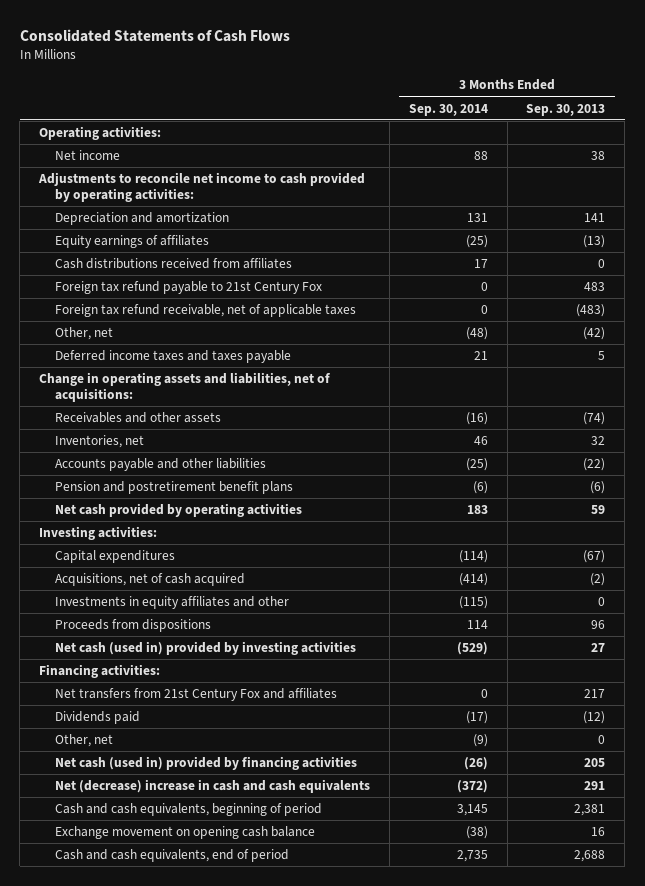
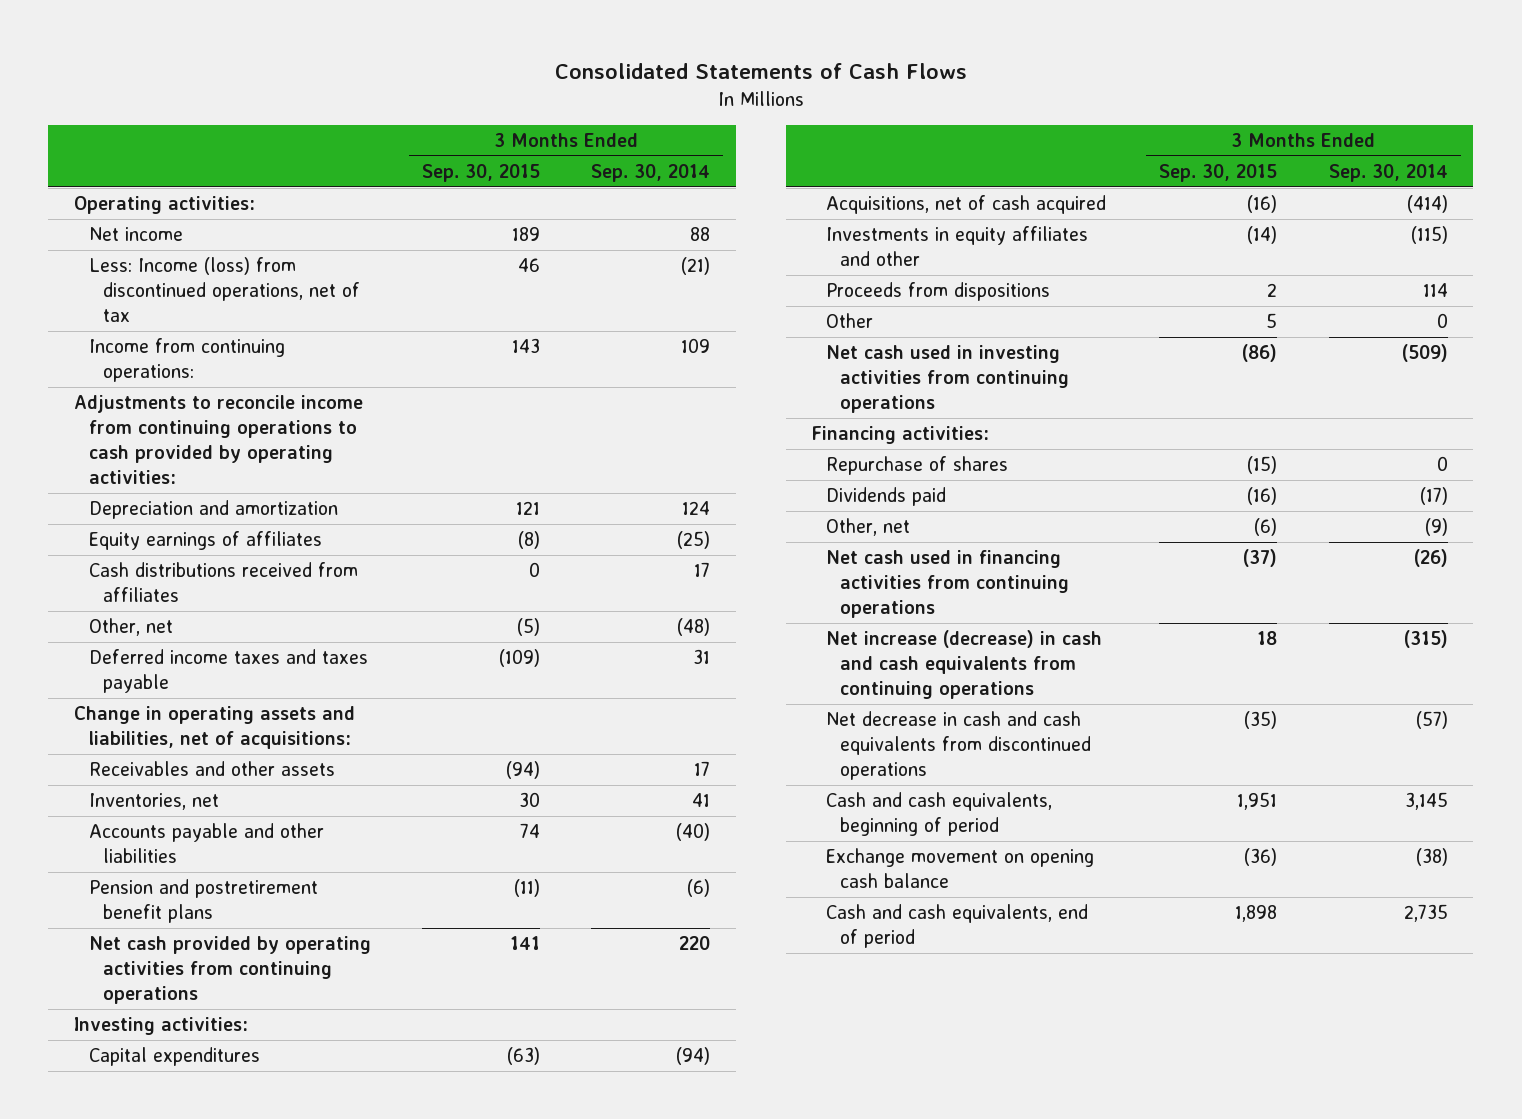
[526,103,606,116] Sep. 30, 2013 -> none
none -> [422,164,541,183] Sep. 30, 2015
none -> [88,257,361,323] Less: Income (loss) from discontinued operations, net of tax
none -> [88,338,285,383] Income from continuing operations:
[38,172,366,202] Adjustments to reconcile net income to cash provided by operating activities: -> [73,395,363,485] Adjustments to reconcile income from continuing operations to cash provided by operating activities:
[466,213,488,223] 131 -> [682,501,711,516] 124
[55,281,323,295] Foreign tax refund payable to 21st Century Fox -> none
[55,304,357,318] Foreign tax refund receivable, net of applicable taxes -> none
[473,351,488,361] 21 -> [693,649,711,665] 31
[465,412,488,426] (16) -> [694,761,711,777] 17
[473,436,488,446] 46 -> [692,793,711,808] 41
[465,458,488,472] (25) -> [676,823,711,842] (40)
[55,503,303,518] Net cash provided by operating activities -> [88,936,371,1005] Net cash provided by operating activities from continuing operations
[466,505,488,515] 183 -> [679,936,711,951] 220
[458,550,488,564] (114) -> [676,1047,711,1066] (94)
none -> [825,313,873,329] Other
[55,641,357,656] Net cash (used in) provided by investing activities -> [825,345,1070,414] Net cash used in investing activities from continuing operations
[456,642,488,656] (529) -> [1401,344,1448,363] (509)
[55,688,338,702] Net transfers from 21st Century Fox and affiliates -> none
none -> [825,456,1008,476] Repurchase of shares
[55,756,358,771] Net cash (used in) provided by financing activities -> [825,550,1070,619] Net cash used in financing activities from continuing operations
[55,779,371,794] Net (decrease) increase in cash and cash equivalents -> [825,630,1102,700] Net increase (decrease) in cash and cash equivalents from continuing operations
[456,780,488,794] (372) -> [1403,630,1448,649] (315)
none -> [825,711,1092,781] Net decrease in cash and cash equivalents from discontinued operations

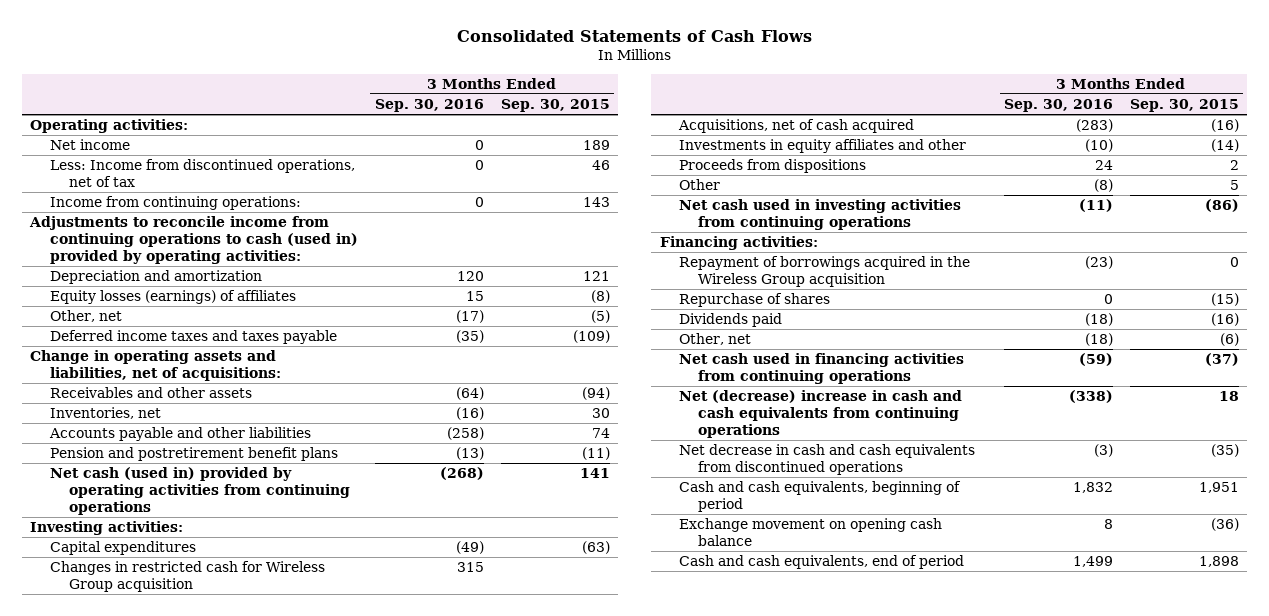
[591,164,711,183] Sep. 30, 2014 -> none
none -> [374,98,484,112] Sep. 30, 2016
[88,257,361,323] Less: Income (loss) from discontinued operations, net of tax -> [49,159,355,188] Less: Income from discontinued operations, net of tax
[73,395,363,485] Adjustments to reconcile income from continuing operations to cash provided by operating activities: -> [29,216,358,264] Adjustments to reconcile income from continuing operations to cash (used in) provided by operating activities:
[88,562,358,603] Cash distributions received from affiliates -> none
[88,531,322,551] Equity earnings of affiliates -> [49,290,296,305] Equity losses (earnings) of affiliates
[88,936,371,1005] Net cash provided by operating activities from continuing operations -> [49,467,350,515] Net cash (used in) provided by operating activities from continuing operations
none -> [49,561,325,593] Changes in restricted cash for Wireless Group acquisition
none -> [678,256,970,288] Repayment of borrowings acquired in the Wireless Group acquisition
[825,630,1102,700] Net increase (decrease) in cash and cash equivalents from continuing operations -> [678,390,962,438] Net (decrease) increase in cash and cash equivalents from continuing operations

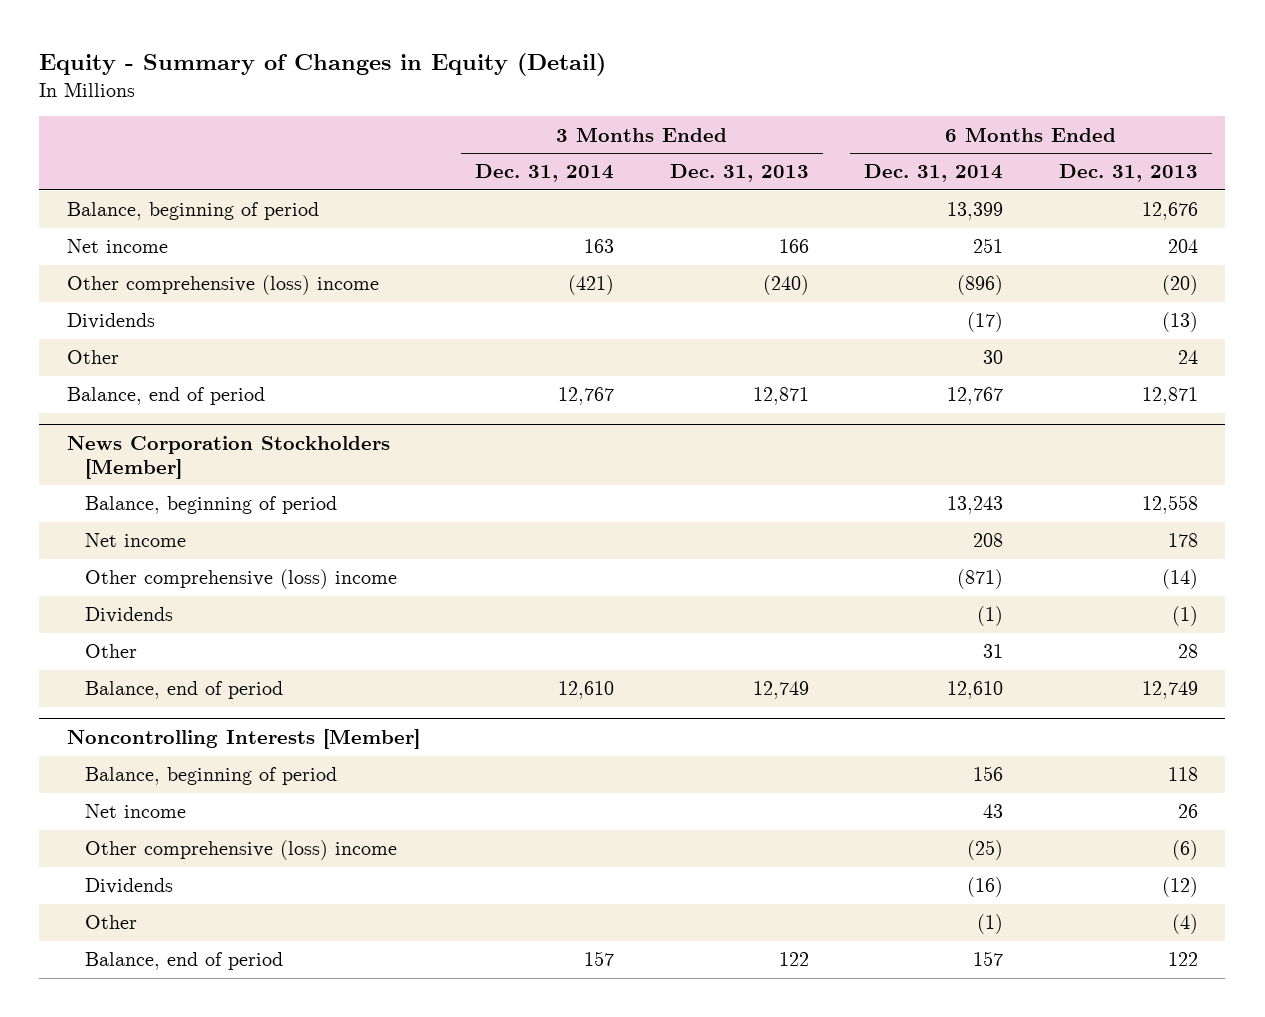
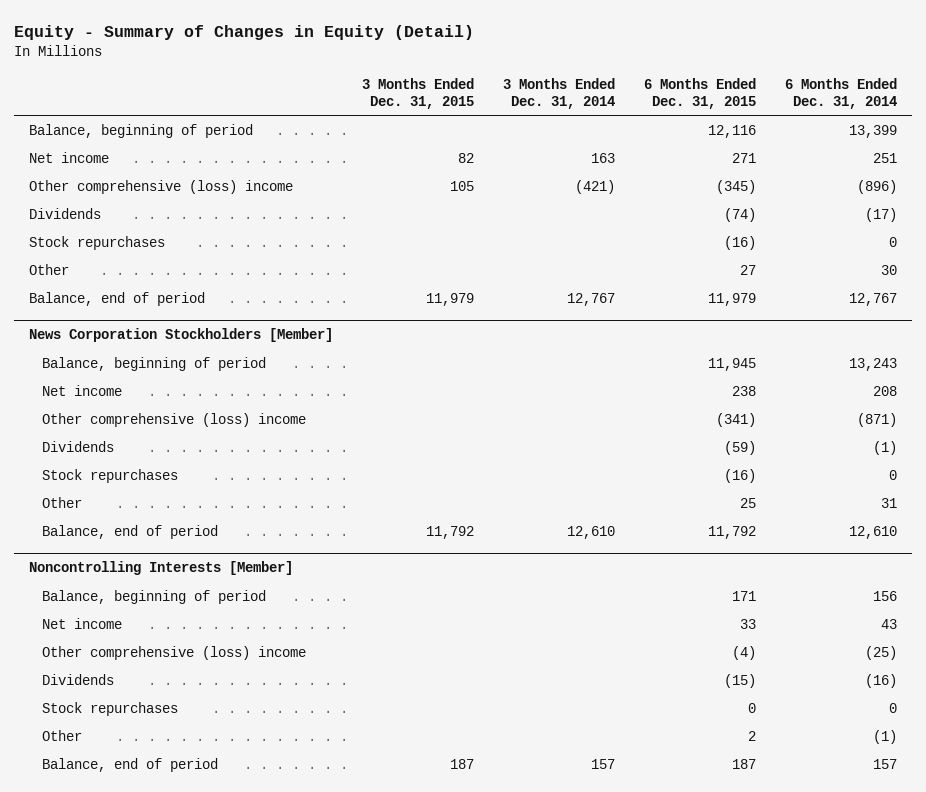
[669,164,809,183] Dec. 31, 2013 -> none
[1058,164,1198,183] Dec. 31, 2013 -> none
none -> [362,77,475,109] 3 Months Ended Dec. 31, 2015
none -> [644,77,757,109] 6 Months Ended Dec. 31, 2015
none -> [29,235,166,250] Stock repurchases
none -> [41,468,178,483] Stock repurchases
none -> [41,701,178,716] Stock repurchases

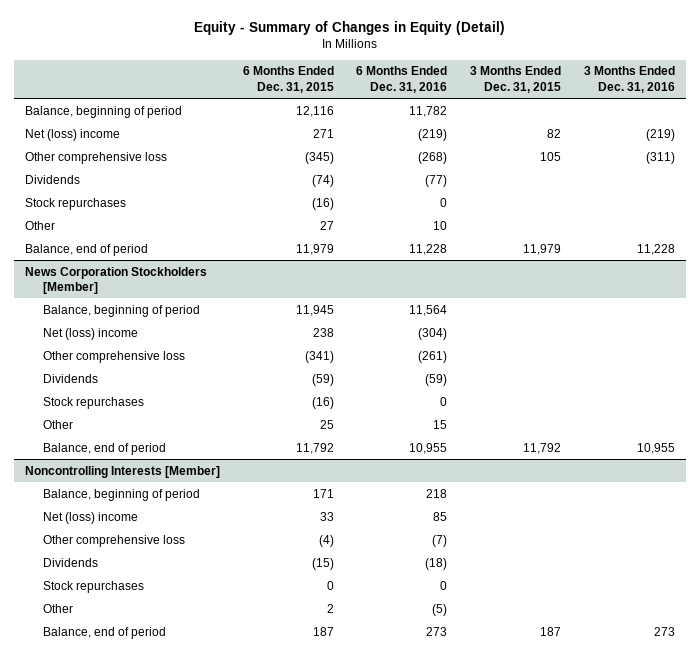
[503,77,616,109] 3 Months Ended Dec. 31, 2014 -> none
[785,77,898,109] 6 Months Ended Dec. 31, 2014 -> none
none -> [356,66,448,93] 6 Months Ended Dec. 31, 2016
none -> [583,66,675,93] 3 Months Ended Dec. 31, 2016
[29,151,110,163] Net income -> [24,128,120,141] Net (loss) income
[29,179,294,194] Other comprehensive (loss) income -> [24,151,167,164] Other comprehensive loss
[41,384,122,396] Net income -> [43,327,139,340] Net (loss) income
[41,412,306,427] Other comprehensive (loss) income -> [43,350,186,363] Other comprehensive loss
[41,617,122,629] Net income -> [43,511,139,524] Net (loss) income
[41,645,306,660] Other comprehensive (loss) income -> [43,534,186,547] Other comprehensive loss

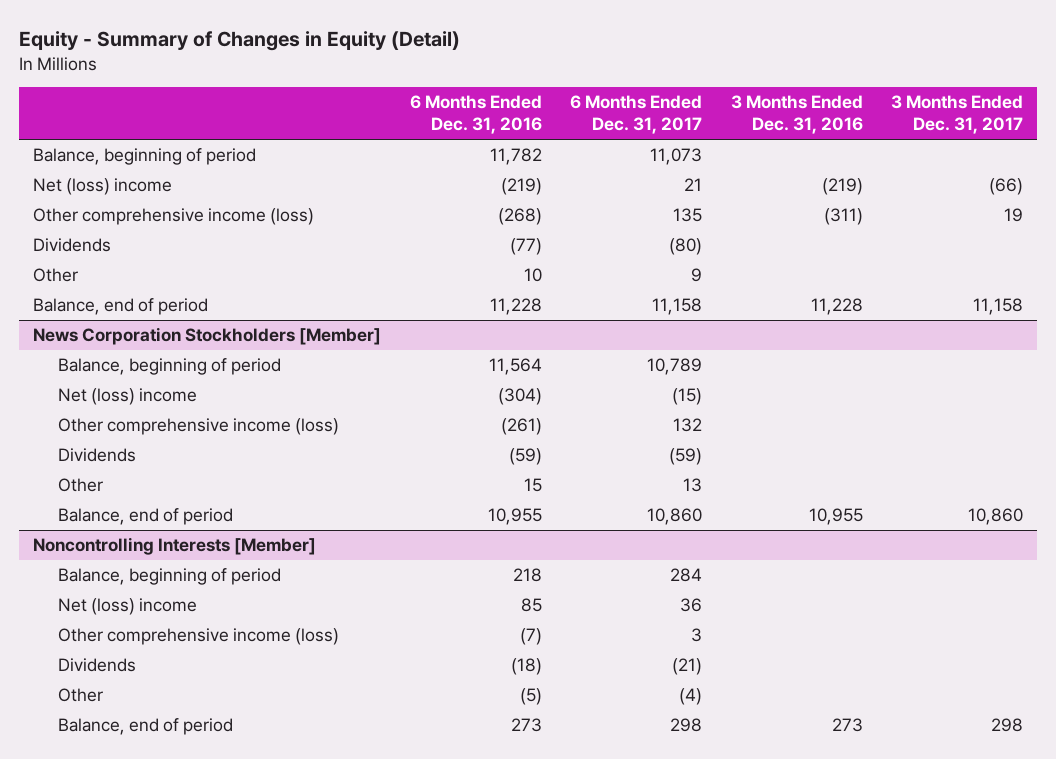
[242,66,334,93] 6 Months Ended Dec. 31, 2015 -> none
[469,66,561,93] 3 Months Ended Dec. 31, 2015 -> none
none -> [570,95,703,135] 6 Months Ended Dec. 31, 2017
none -> [891,95,1024,135] 3 Months Ended Dec. 31, 2017
[24,151,167,164] Other comprehensive loss -> [33,208,315,226] Other comprehensive income (loss)
[24,197,126,210] Stock repurchases -> none
[43,350,186,363] Other comprehensive loss -> [58,418,340,436] Other comprehensive income (loss)
[43,396,145,409] Stock repurchases -> none
[43,534,186,547] Other comprehensive loss -> [58,628,340,646] Other comprehensive income (loss)
[43,580,145,593] Stock repurchases -> none

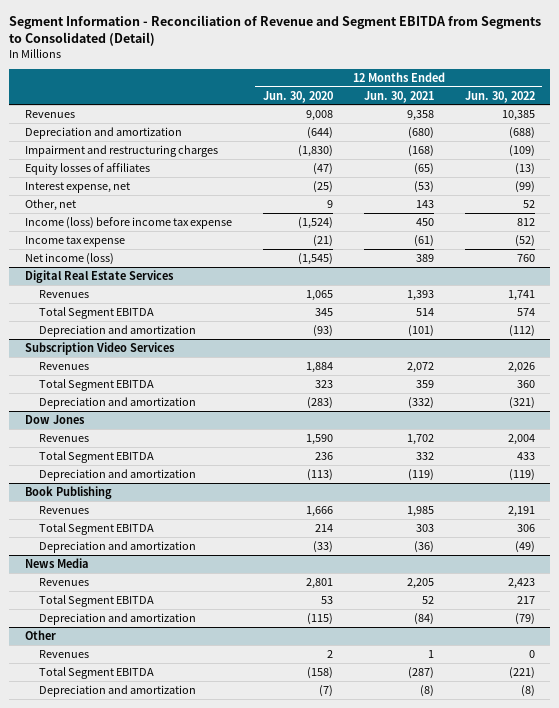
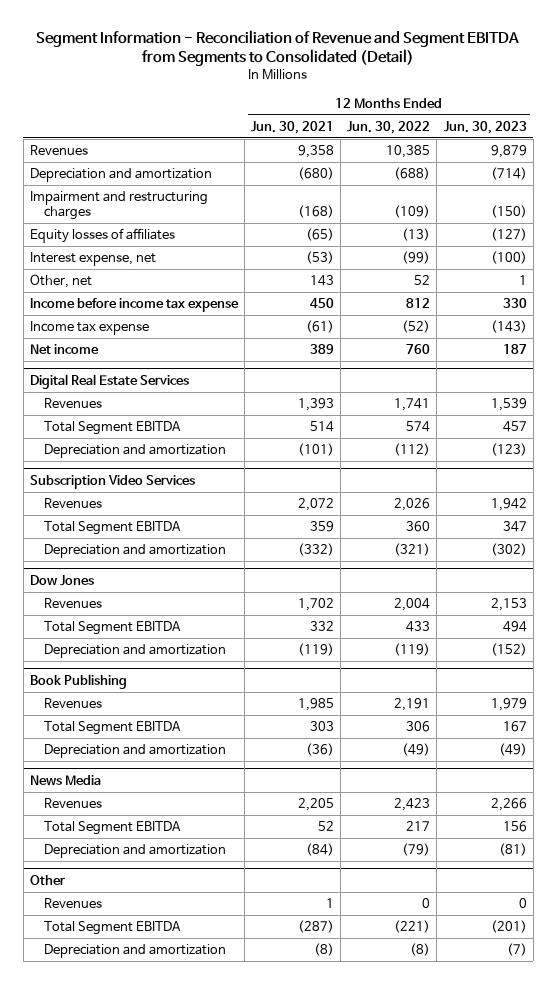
[262,90,333,103] Jun. 30, 2020 -> none
none -> [443,120,527,134] Jun. 30, 2023
[24,216,232,229] Income (loss) before income tax expense -> [29,298,239,313] Income before income tax expense
[24,252,114,265] Net income (loss) -> [29,344,99,355] Net income

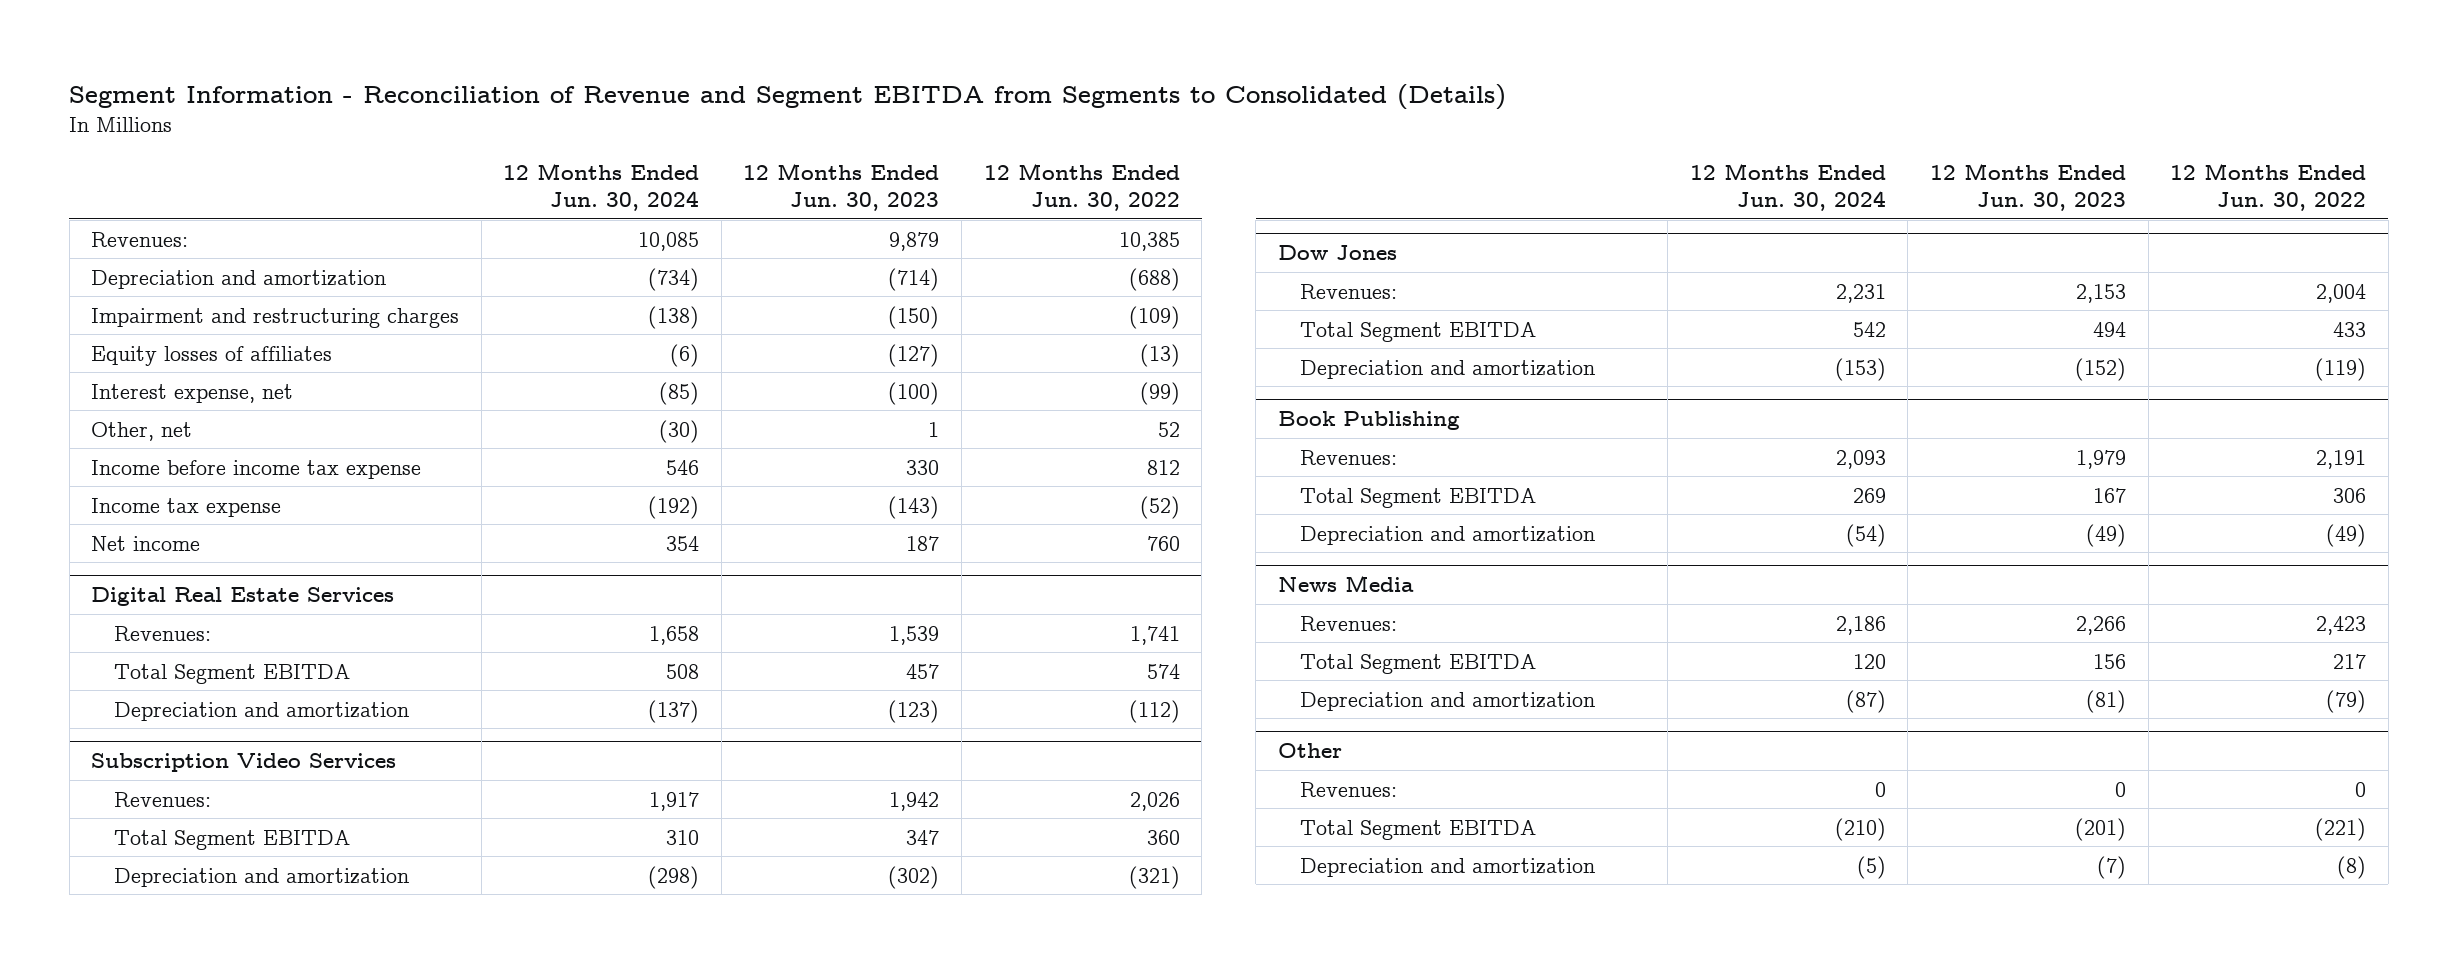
[36,29,520,67] Segment Information - Reconciliation of Revenue and Segment EBITDA from Segments to Consolidated (Detail) -> [69,83,1507,110] Segment Information - Reconciliation of Revenue and Segment EBITDA from Segments to Consolidated (Details)
[251,120,335,134] Jun. 30, 2021 -> none
none -> [503,162,700,212] 12 Months Ended Jun. 30, 2024
[29,145,88,156] Revenues -> [91,231,189,247] Revenues:
[44,398,103,409] Revenues -> [113,625,211,641] Revenues:
[44,498,103,509] Revenues -> [113,791,211,807] Revenues:
[44,598,103,609] Revenues -> [1300,283,1398,299] Revenues:
[44,698,103,709] Revenues -> [1300,449,1398,465] Revenues:
[44,798,103,809] Revenues -> [1300,615,1398,631] Revenues:
[44,898,103,909] Revenues -> [1300,781,1398,797] Revenues:

